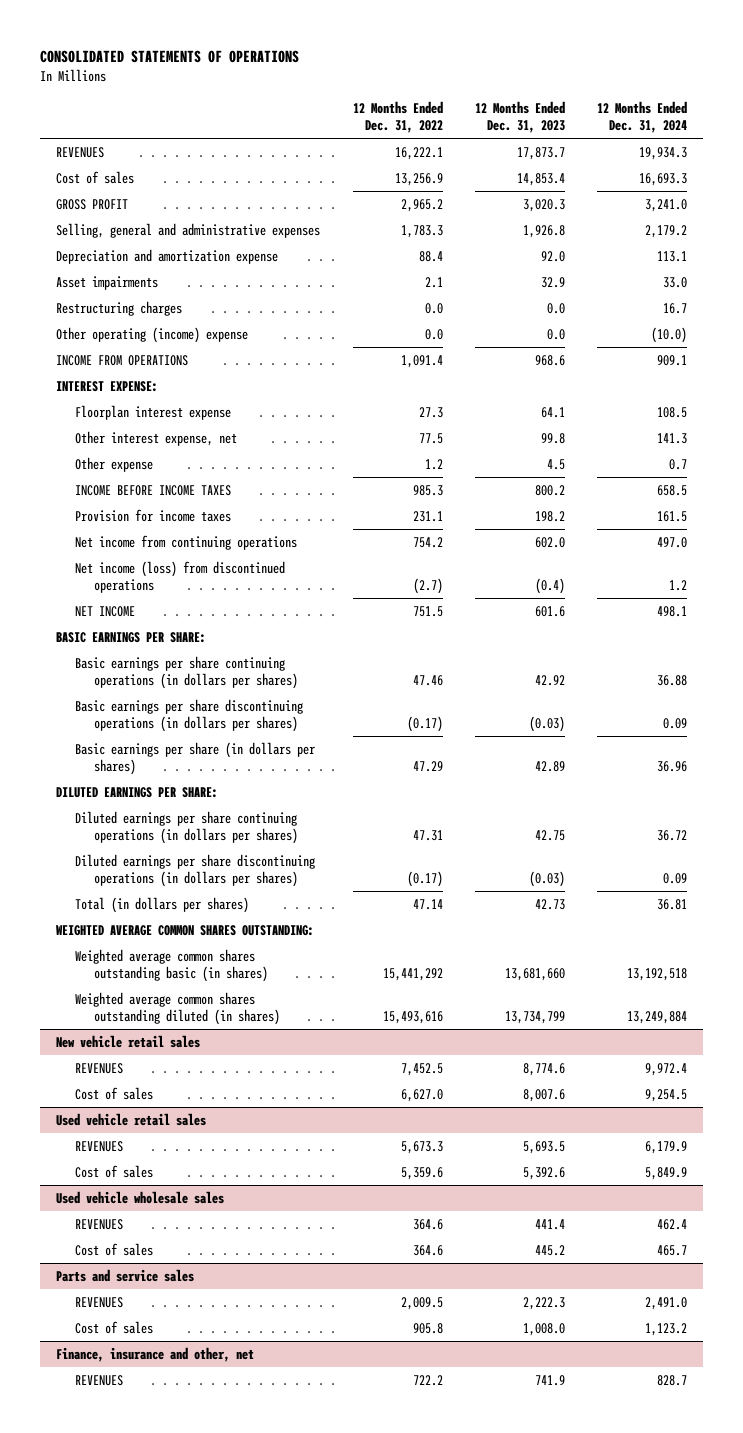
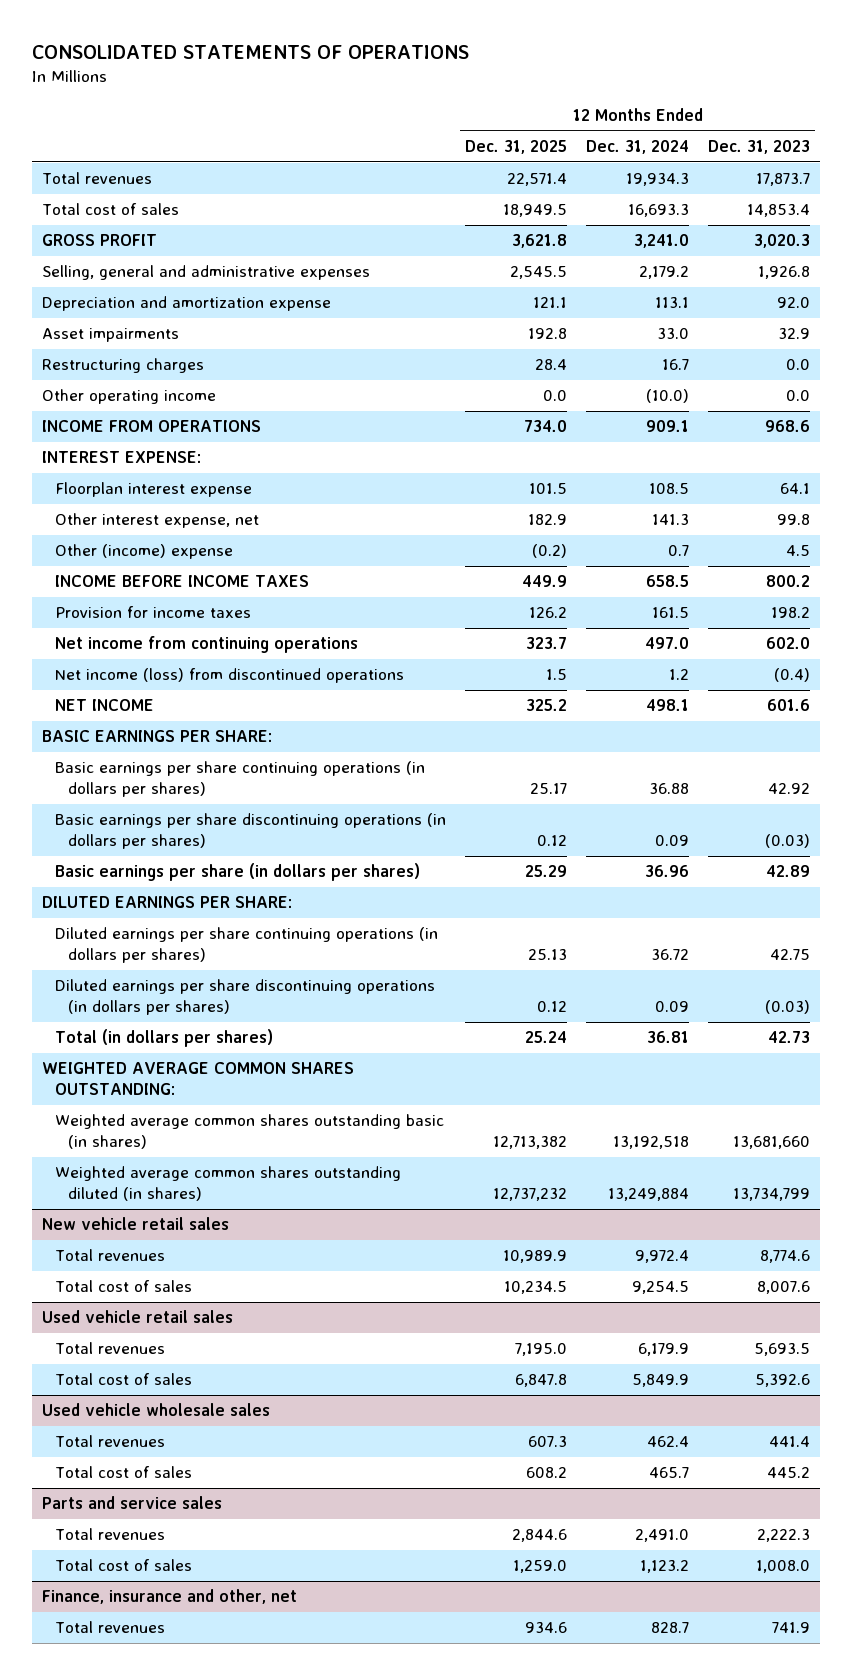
[352,100,443,134] 12 Months Ended Dec. 31, 2022 -> none
none -> [465,140,568,155] Dec. 31, 2025
[56,146,105,158] REVENUES -> [41,172,152,185] Total revenues
[56,170,135,184] Cost of sales -> [41,203,179,216] Total cost of sales
[56,326,249,343] Other operating (income) expense -> [41,389,216,405] Other operating income
[75,456,154,472] Other expense -> [55,544,234,560] Other (income) expense
[75,1062,124,1074] REVENUES -> [55,1249,166,1262] Total revenues
[75,1086,154,1100] Cost of sales -> [55,1280,193,1293] Total cost of sales
[75,1140,124,1152] REVENUES -> [55,1342,166,1355] Total revenues
[75,1164,154,1178] Cost of sales -> [55,1373,193,1386] Total cost of sales
[75,1218,124,1230] REVENUES -> [55,1435,166,1448] Total revenues
[75,1242,154,1256] Cost of sales -> [55,1466,193,1479] Total cost of sales
[75,1296,124,1308] REVENUES -> [55,1528,166,1541] Total revenues
[75,1320,154,1334] Cost of sales -> [55,1559,193,1572] Total cost of sales
[75,1374,124,1386] REVENUES -> [55,1621,166,1634] Total revenues

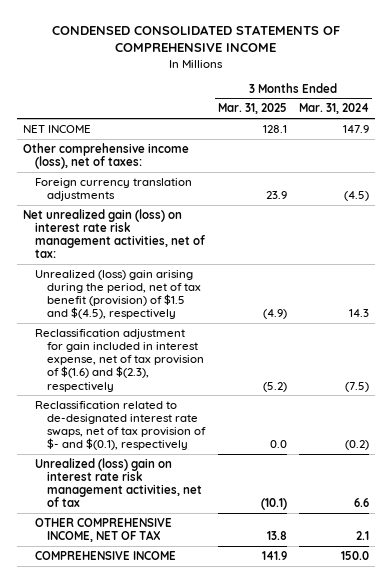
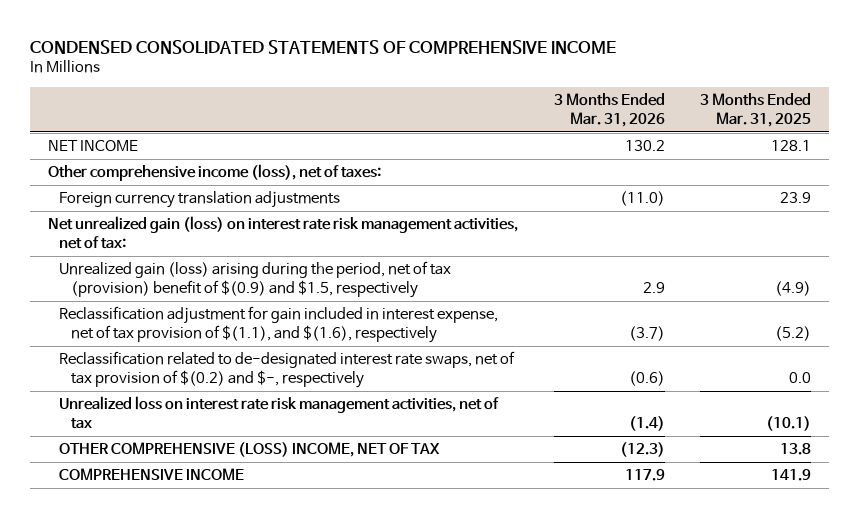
[298,103,369,115] Mar. 31, 2024 -> none
none -> [553,93,665,127] 3 Months Ended Mar. 31, 2026
[35,269,202,320] Unrealized (loss) gain arising during the period, net of tax benefit (provision) of $1.5 and $(4.5), respectively -> [59,261,452,298] Unrealized gain (loss) arising during the period, net of tax (provision) benefit of $(0.9) and $1.5, respectively
[35,328,205,392] Reclassification adjustment for gain included in interest expense, net of tax provision of $(1.6) and $(2.3), respectively -> [59,306,499,343] Reclassification adjustment for gain included in interest expense, net of tax provision of $(1.1), and $(1.6), respectively
[35,400,207,451] Reclassification related to de-designated interest rate swaps, net of tax provision of $- and $(0.1), respectively -> [59,351,516,388] Reclassification related to de-designated interest rate swaps, net of tax provision of $(0.2) and $-, respectively
[35,457,203,508] Unrealized (loss) gain on interest rate risk management activities, net of tax -> [59,396,500,429] Unrealized loss on interest rate risk management activities, net of tax
[35,517,173,543] OTHER COMPREHENSIVE INCOME, NET OF TAX -> [59,442,441,458] OTHER COMPREHENSIVE (LOSS) INCOME, NET OF TAX

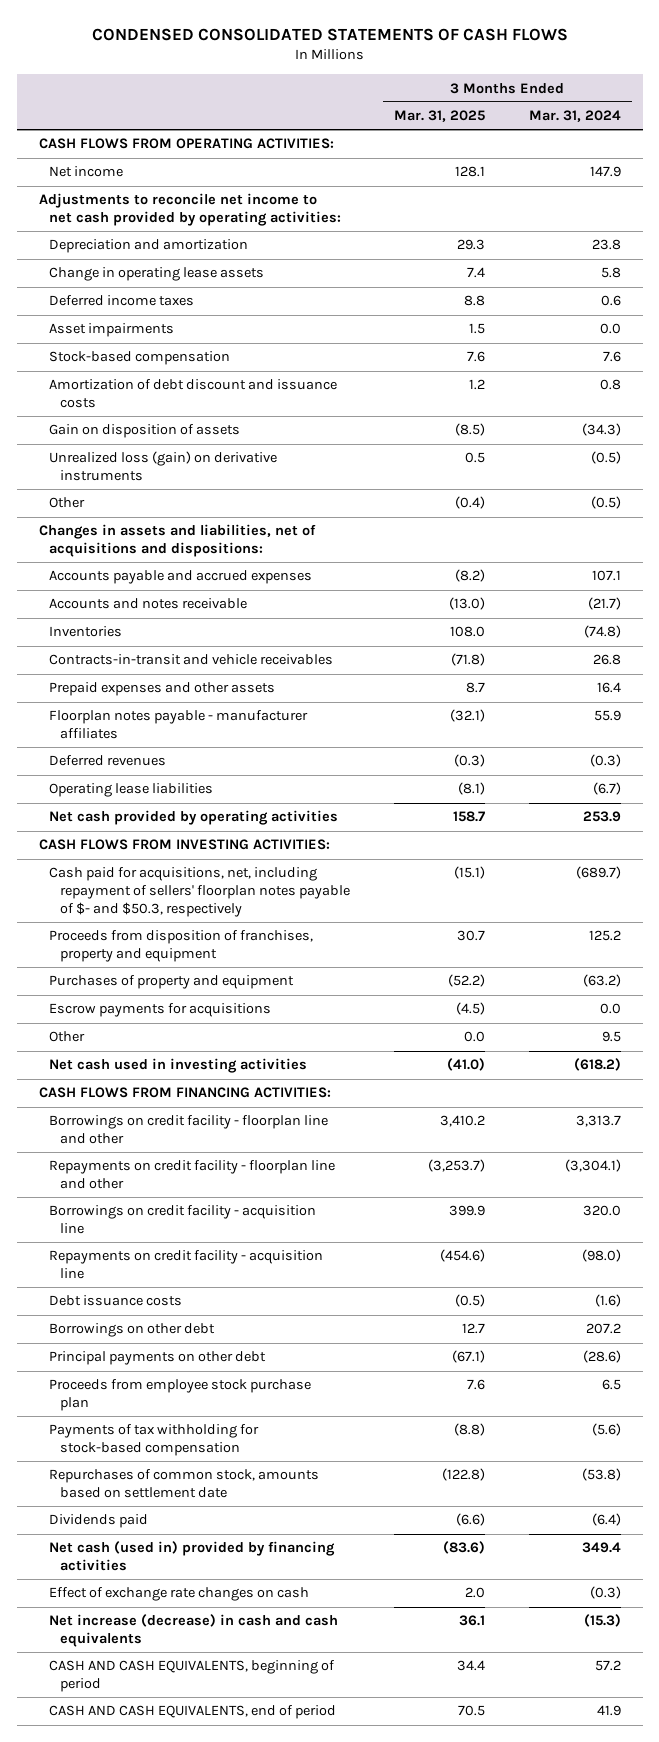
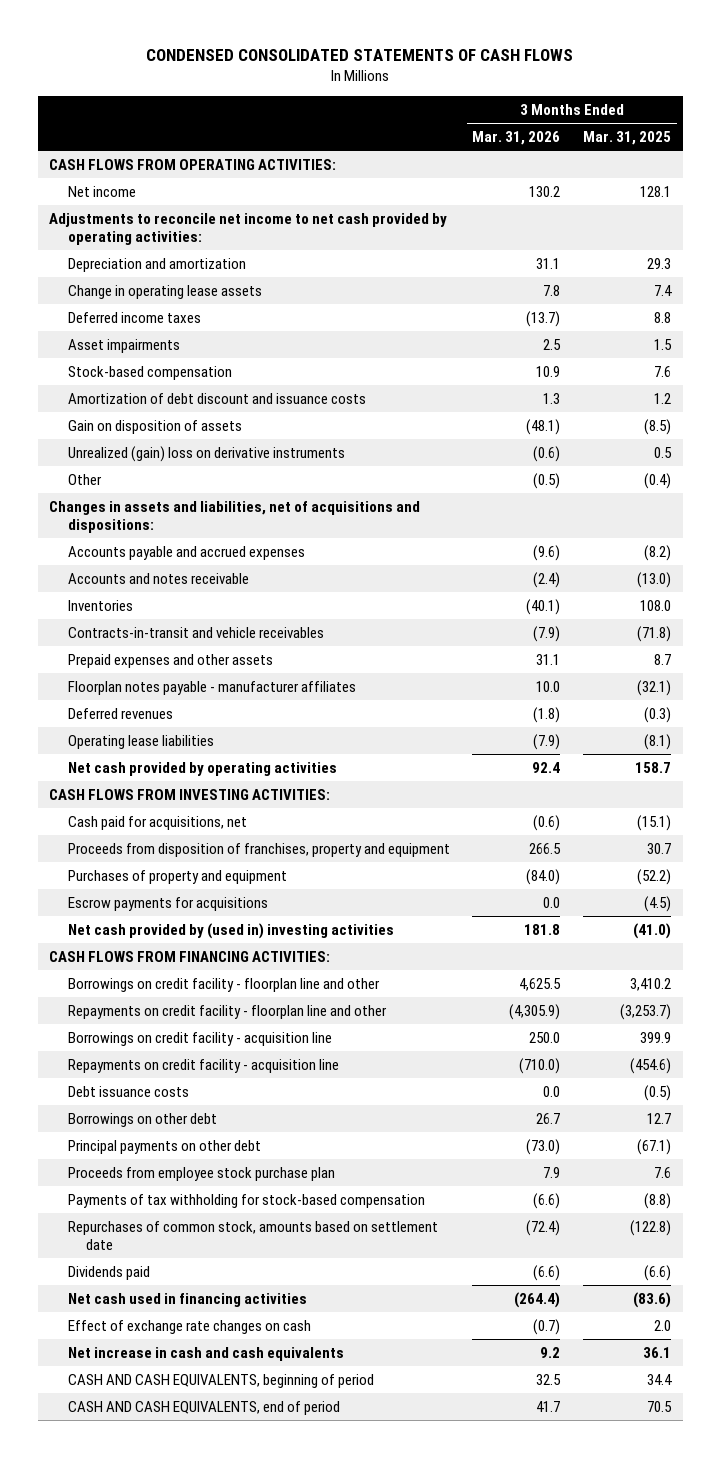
[528,110,621,123] Mar. 31, 2024 -> none
none -> [472,131,561,146] Mar. 31, 2026
[49,451,278,481] Unrealized loss (gain) on derivative instruments -> [67,445,345,462] Unrealized (gain) loss on derivative instruments
[49,867,350,917] Cash paid for acquisitions, net, including repayment of sellers' floorplan notes payable of $- and $50.3, respectively -> [67,815,247,830] Cash paid for acquisitions, net
[49,1031,86,1043] Other -> none
[49,1058,308,1074] Net cash used in investing activities -> [67,922,394,939] Net cash provided by (used in) investing activities
[49,1541,336,1571] Net cash (used in) provided by financing activities -> [67,1292,307,1307] Net cash used in financing activities
[49,1614,339,1647] Net increase (decrease) in cash and cash equivalents -> [67,1346,344,1361] Net increase in cash and cash equivalents

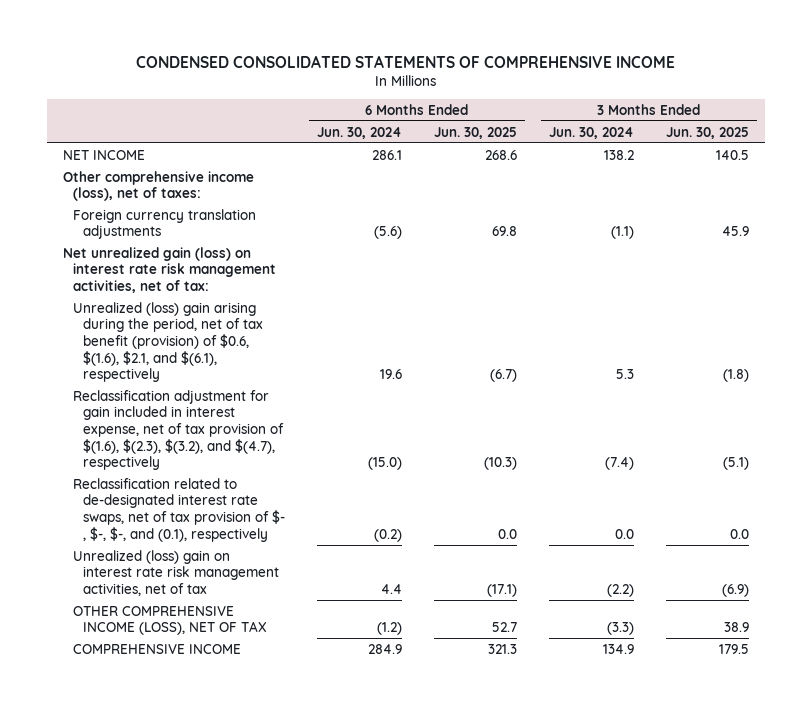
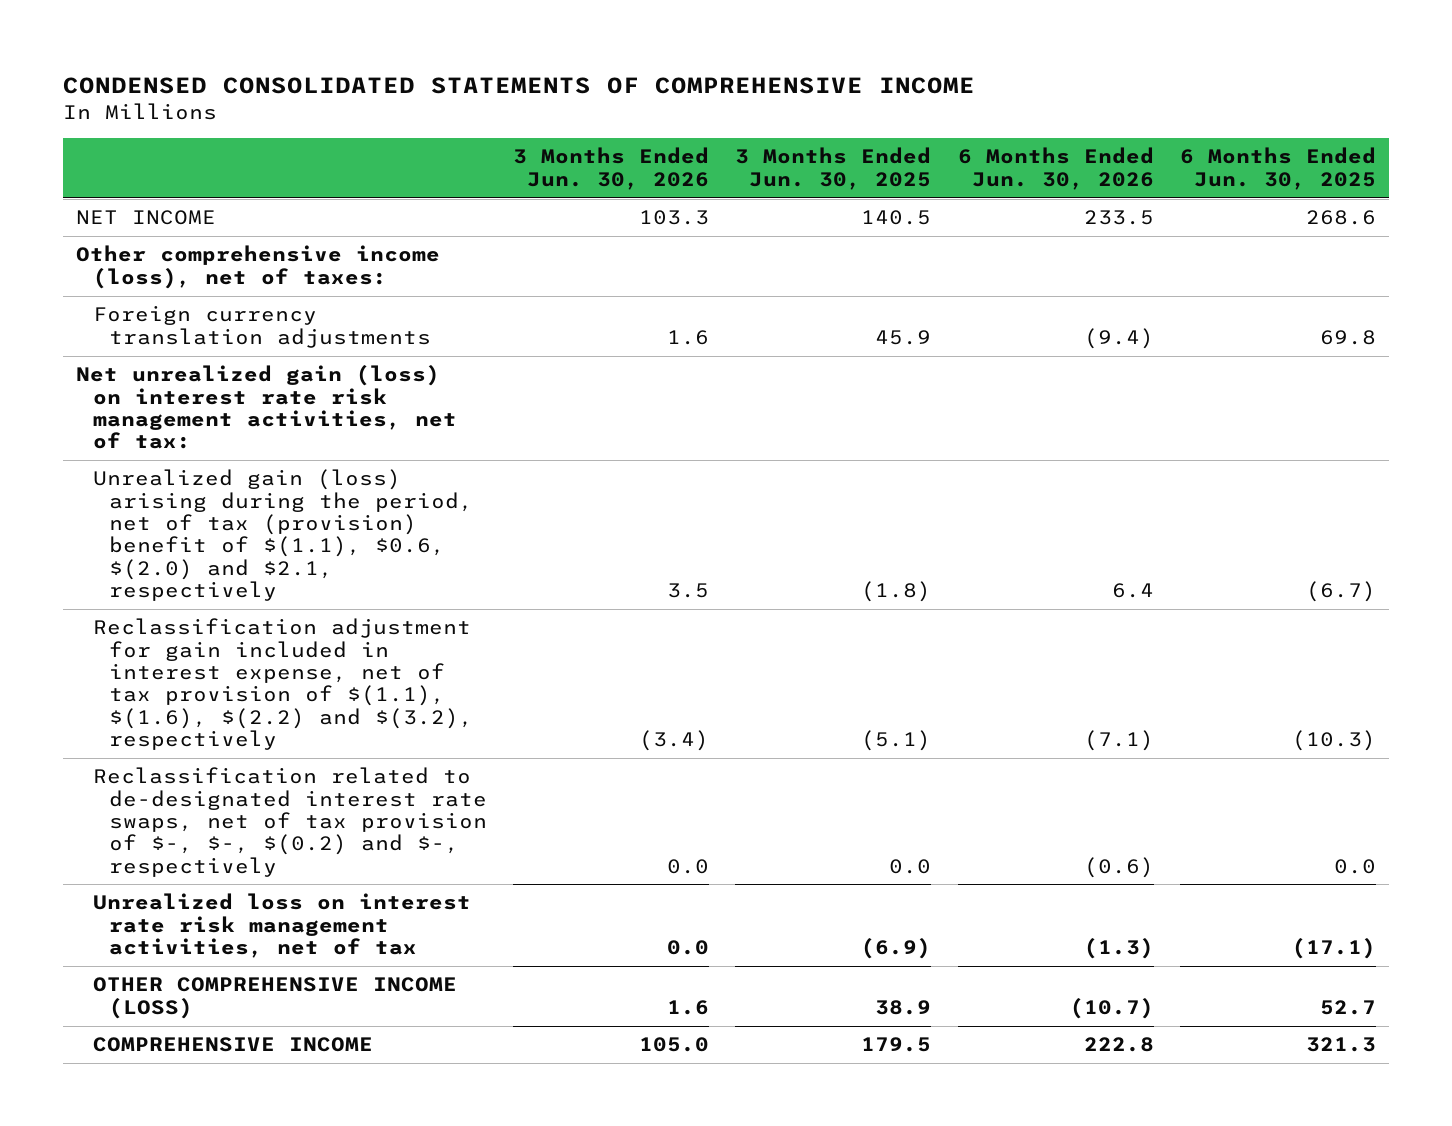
[317,126,403,139] Jun. 30, 2024 -> none
[548,126,634,139] Jun. 30, 2024 -> none
none -> [513,147,710,190] 3 Months Ended Jun. 30, 2026
none -> [957,147,1154,190] 6 Months Ended Jun. 30, 2026
[73,301,264,383] Unrealized (loss) gain arising during the period, net of tax benefit (provision) of $0.6, $(1.6), $2.1, and $(6.1), respectively -> [92,469,474,601] Unrealized gain (loss) arising during the period, net of tax (provision) benefit of $(1.1), $0.6, $(2.0) and $2.1, respectively
[73,389,285,471] Reclassification adjustment for gain included in interest expense, net of tax provision of $(1.6), $(2.3), $(3.2), and $(4.7), respectively -> [92,618,474,750] Reclassification adjustment for gain included in interest expense, net of tax provision of $(1.1), $(1.6), $(2.2) and $(3.2), respectively
[73,477,286,542] Reclassification related to de-designated interest rate swaps, net of tax provision of $- , $-, $-, and (0.1), respectively -> [92,767,488,877] Reclassification related to de-designated interest rate swaps, net of tax provision of $-, $-, $(0.2) and $-, respectively
[73,549,280,596] Unrealized (loss) gain on interest rate risk management activities, net of tax -> [92,893,471,958] Unrealized loss on interest rate risk management activities, net of tax
[73,605,268,636] OTHER COMPREHENSIVE INCOME (LOSS), NET OF TAX -> [92,977,457,1019] OTHER COMPREHENSIVE INCOME (LOSS)

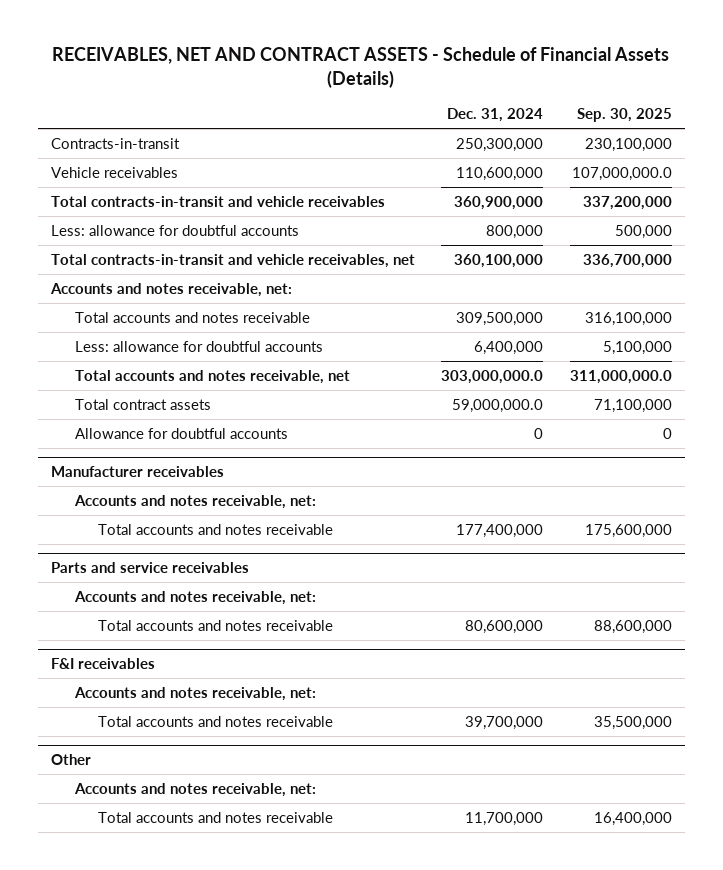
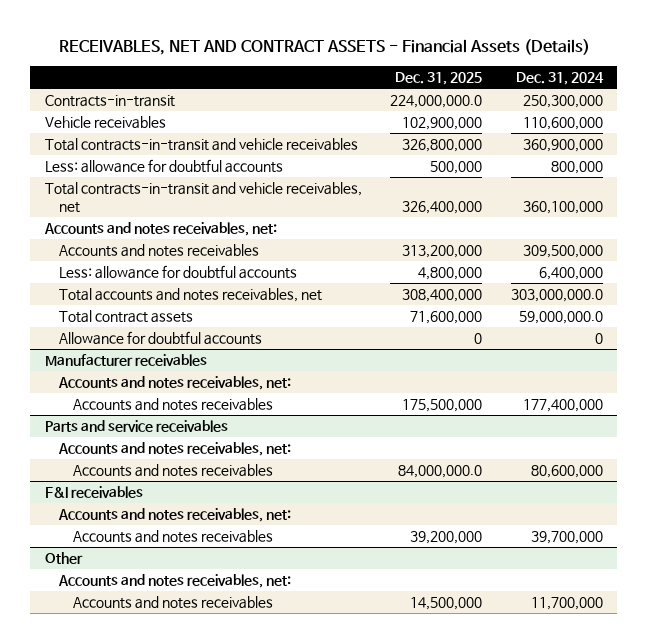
[52,47,670,88] RECEIVABLES, NET AND CONTRACT ASSETS - Schedule of Financial Assets (Details) -> [58,38,590,55] RECEIVABLES, NET AND CONTRACT ASSETS - Financial Assets (Details)
[576,108,672,123] Sep. 30, 2025 -> none
none -> [395,72,483,86] Dec. 31, 2025
[50,282,293,297] Accounts and notes receivable, net: -> [43,222,277,237] Accounts and notes receivables, net:
[74,311,310,323] Total accounts and notes receivable -> [58,244,259,258] Accounts and notes receivables
[74,369,350,384] Total accounts and notes receivable, net -> [58,288,322,303] Total accounts and notes receivables, net
[73,494,316,509] Accounts and notes receivable, net: -> [57,376,291,391] Accounts and notes receivables, net:
[98,523,334,535] Total accounts and notes receivable -> [73,398,274,412] Accounts and notes receivables
[73,590,316,605] Accounts and notes receivable, net: -> [57,442,291,457] Accounts and notes receivables, net:
[98,619,334,631] Total accounts and notes receivable -> [73,464,274,478] Accounts and notes receivables
[73,686,316,701] Accounts and notes receivable, net: -> [57,508,291,523] Accounts and notes receivables, net:
[98,715,334,727] Total accounts and notes receivable -> [73,530,274,544] Accounts and notes receivables
[73,782,316,797] Accounts and notes receivable, net: -> [57,574,291,589] Accounts and notes receivables, net:
[98,811,334,823] Total accounts and notes receivable -> [73,596,274,610] Accounts and notes receivables

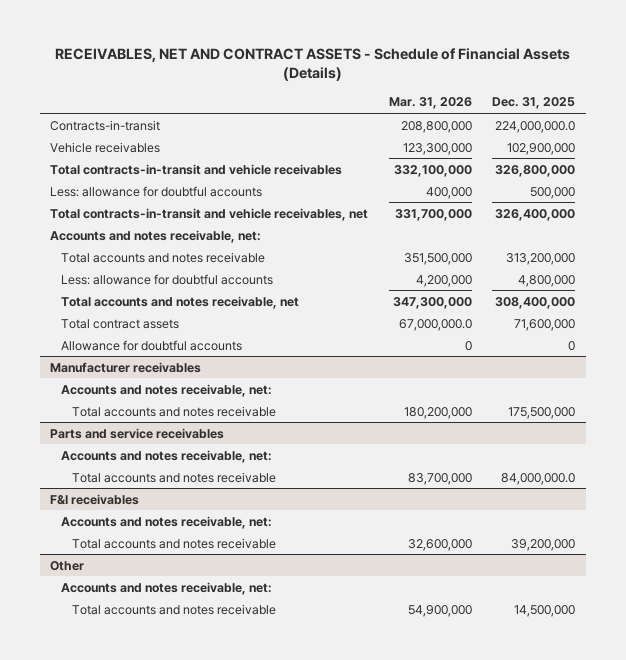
[58,38,590,55] RECEIVABLES, NET AND CONTRACT ASSETS - Financial Assets (Details) -> [54,48,570,82] RECEIVABLES, NET AND CONTRACT ASSETS - Schedule of Financial Assets (Details)
[515,72,604,86] Dec. 31, 2024 -> none
none -> [388,97,472,110] Mar. 31, 2026
[43,222,277,237] Accounts and notes receivables, net: -> [50,229,262,243] Accounts and notes receivable, net:
[58,244,259,258] Accounts and notes receivables -> [61,251,266,263] Total accounts and notes receivable
[58,288,322,303] Total accounts and notes receivables, net -> [61,295,300,309] Total accounts and notes receivable, net
[57,376,291,391] Accounts and notes receivables, net: -> [61,383,273,397] Accounts and notes receivable, net:
[73,398,274,412] Accounts and notes receivables -> [72,405,277,417] Total accounts and notes receivable
[57,442,291,457] Accounts and notes receivables, net: -> [61,449,273,463] Accounts and notes receivable, net:
[73,464,274,478] Accounts and notes receivables -> [72,471,277,483] Total accounts and notes receivable
[57,508,291,523] Accounts and notes receivables, net: -> [61,515,273,529] Accounts and notes receivable, net:
[73,530,274,544] Accounts and notes receivables -> [72,537,277,549] Total accounts and notes receivable
[57,574,291,589] Accounts and notes receivables, net: -> [61,581,273,595] Accounts and notes receivable, net:
[73,596,274,610] Accounts and notes receivables -> [72,603,277,615] Total accounts and notes receivable

